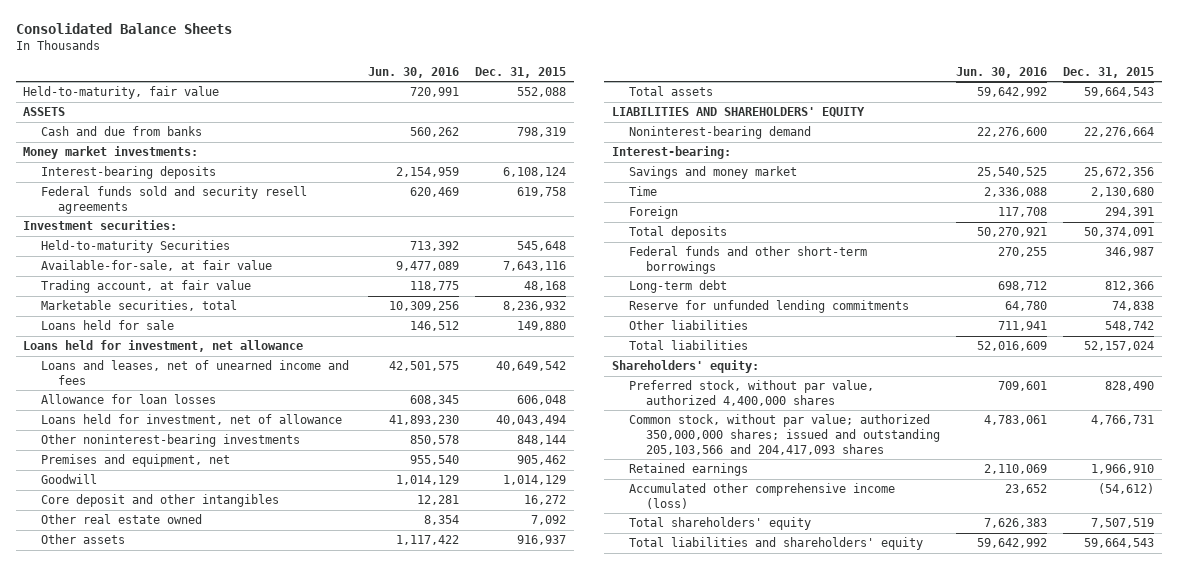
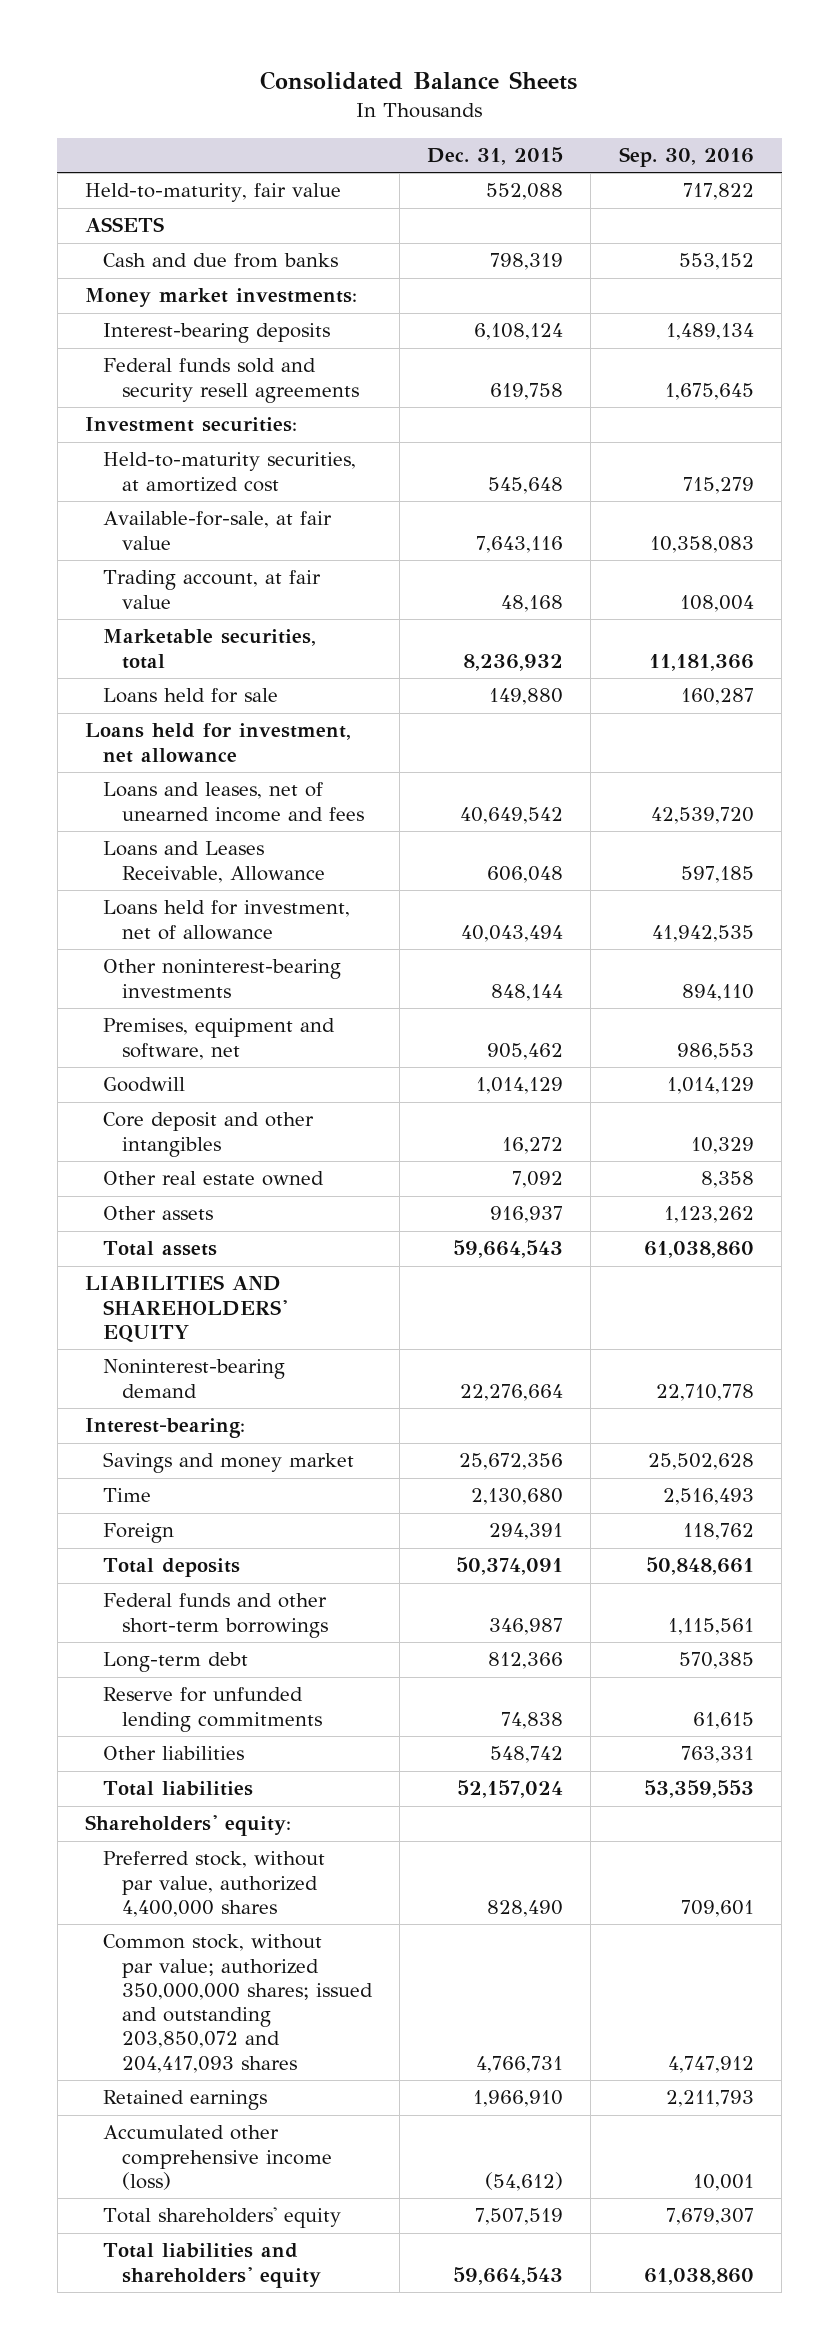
[368,66,460,78] Jun. 30, 2016 -> none
none -> [618,147,754,168] Sep. 30, 2016
[40,240,230,254] Held-to-maturity Securities -> [103,452,357,492] Held-to-maturity securities, at amortized cost
[40,394,216,405] Allowance for loan losses -> [103,841,325,883] Loans and Leases Receivable, Allowance
[40,454,230,468] Premises and equipment, net -> [103,1018,336,1060] Premises, equipment and software, net
[628,414,941,455] Common stock, without par value; authorized 350,000,000 shares; issued and outstanding 205,103,566 and 204,417,093 shares -> [103,1934,373,2073] Common stock, without par value; authorized 350,000,000 shares; issued and outstanding 203,850,072 and 204,417,093 shares

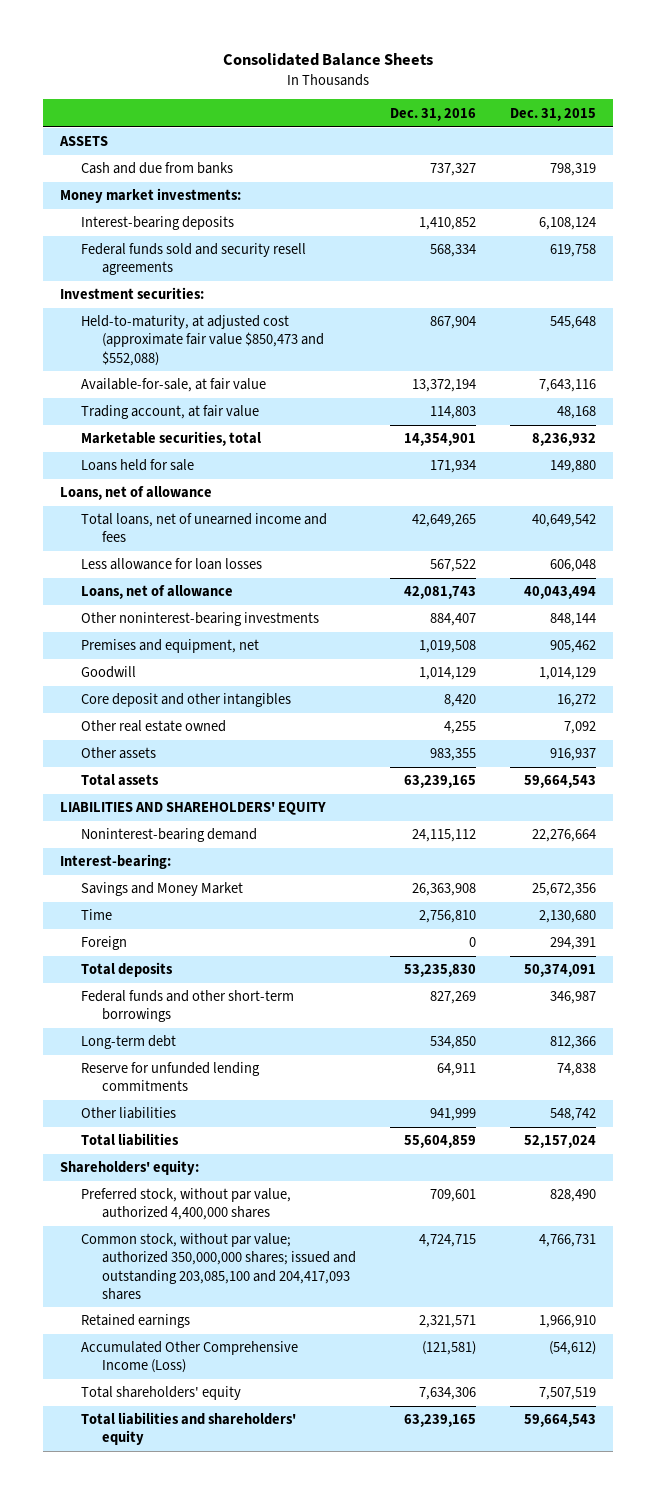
[618,147,754,168] Sep. 30, 2016 -> none
none -> [390,107,477,121] Dec. 31, 2016
[84,183,341,203] Held-to-maturity, fair value -> none
[103,452,357,492] Held-to-maturity securities, at amortized cost -> [80,315,324,366] Held-to-maturity, at adjusted cost (approximate fair value $850,473 and $552,088)
[84,723,351,763] Loans held for investment, net allowance -> [59,486,212,501] Loans, net of allowance
[103,782,364,822] Loans and leases, net of unearned income and fees -> [80,513,327,543] Total loans, net of unearned income and fees
[103,841,325,883] Loans and Leases Receivable, Allowance -> [80,558,262,571] Less allowance for loan losses
[103,900,351,940] Loans held for investment, net of allowance -> [80,585,233,600] Loans, net of allowance
[103,1018,336,1060] Premises, equipment and software, net -> [80,639,259,654] Premises and equipment, net
[103,1452,355,1474] Savings and money market -> [80,882,243,897] Savings and Money Market
[103,1934,373,2073] Common stock, without par value; authorized 350,000,000 shares; issued and outstanding 203,850,072 and 204,417,093 shares -> [80,1233,356,1300] Common stock, without par value; authorized 350,000,000 shares; issued and outstanding 203,085,100 and 204,417,093 shares
[103,2125,332,2190] Accumulated other comprehensive income (loss) -> [80,1341,298,1374] Accumulated Other Comprehensive Income (Loss)

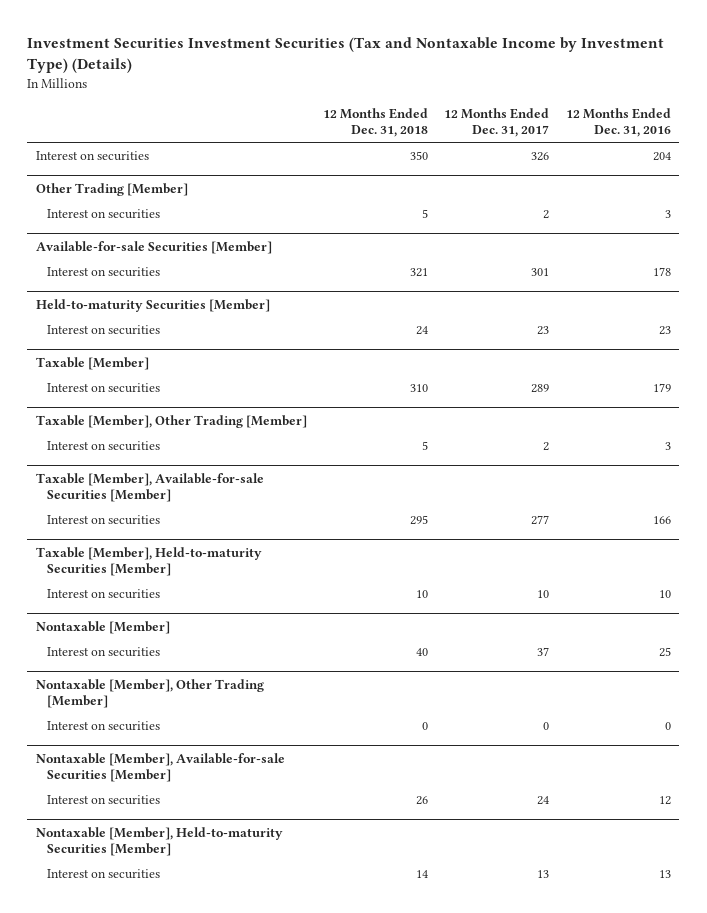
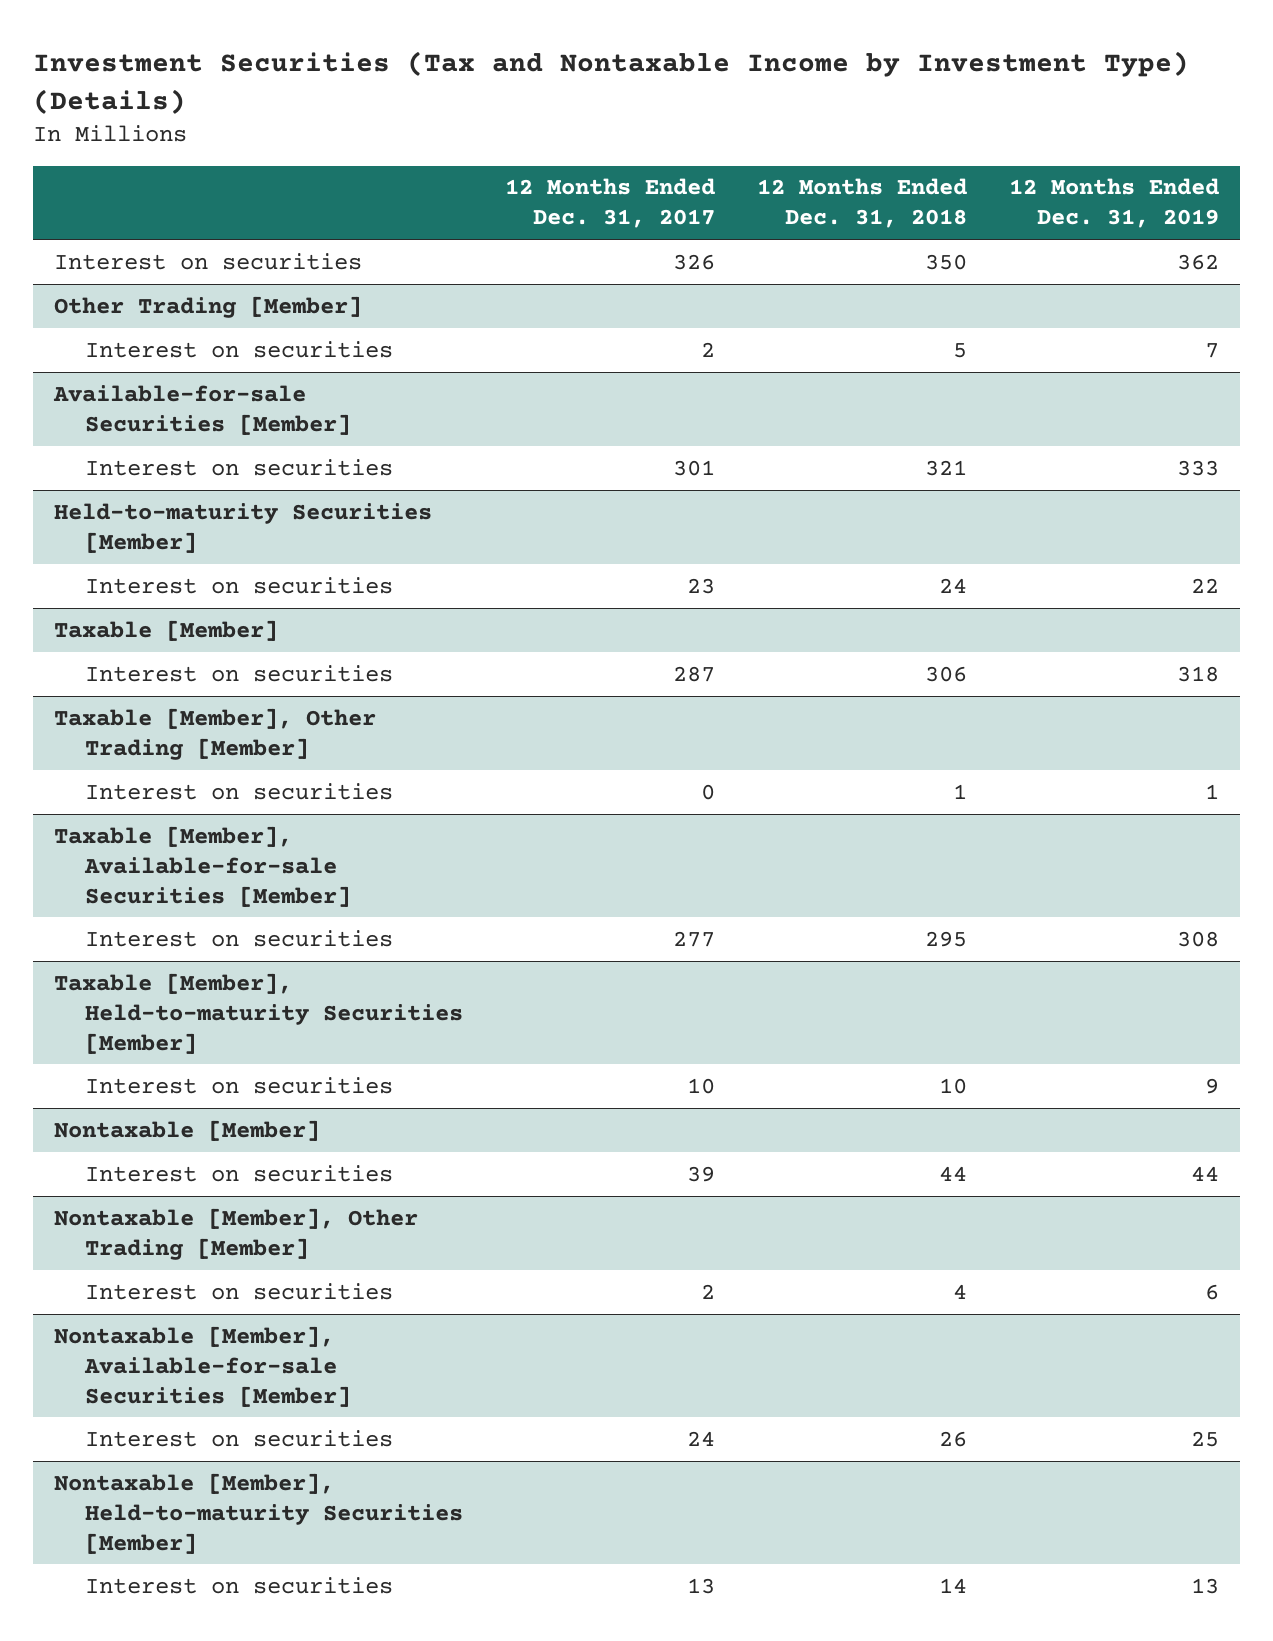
[27,37,665,74] Investment Securities Investment Securities (Tax and Nontaxable Income by Investment Type) (Details) -> [33,51,1190,114] Investment Securities (Tax and Nontaxable Income by Investment Type) (Details)
[565,108,671,138] 12 Months Ended Dec. 31, 2016 -> none
none -> [1008,178,1219,229] 12 Months Ended Dec. 31, 2019
[410,384,429,393] 310 -> [924,665,967,682] 306
[531,384,550,394] 289 -> [672,665,715,682] 287
[422,441,429,451] 5 -> [952,783,967,799] 1
[543,442,550,452] 2 -> [700,783,715,800] 0
[416,648,429,657] 40 -> [938,1165,967,1181] 44
[537,647,550,657] 37 -> [686,1165,715,1182] 39
[422,722,429,731] 0 -> [952,1283,967,1299] 4
[543,722,550,731] 0 -> [700,1283,715,1299] 2

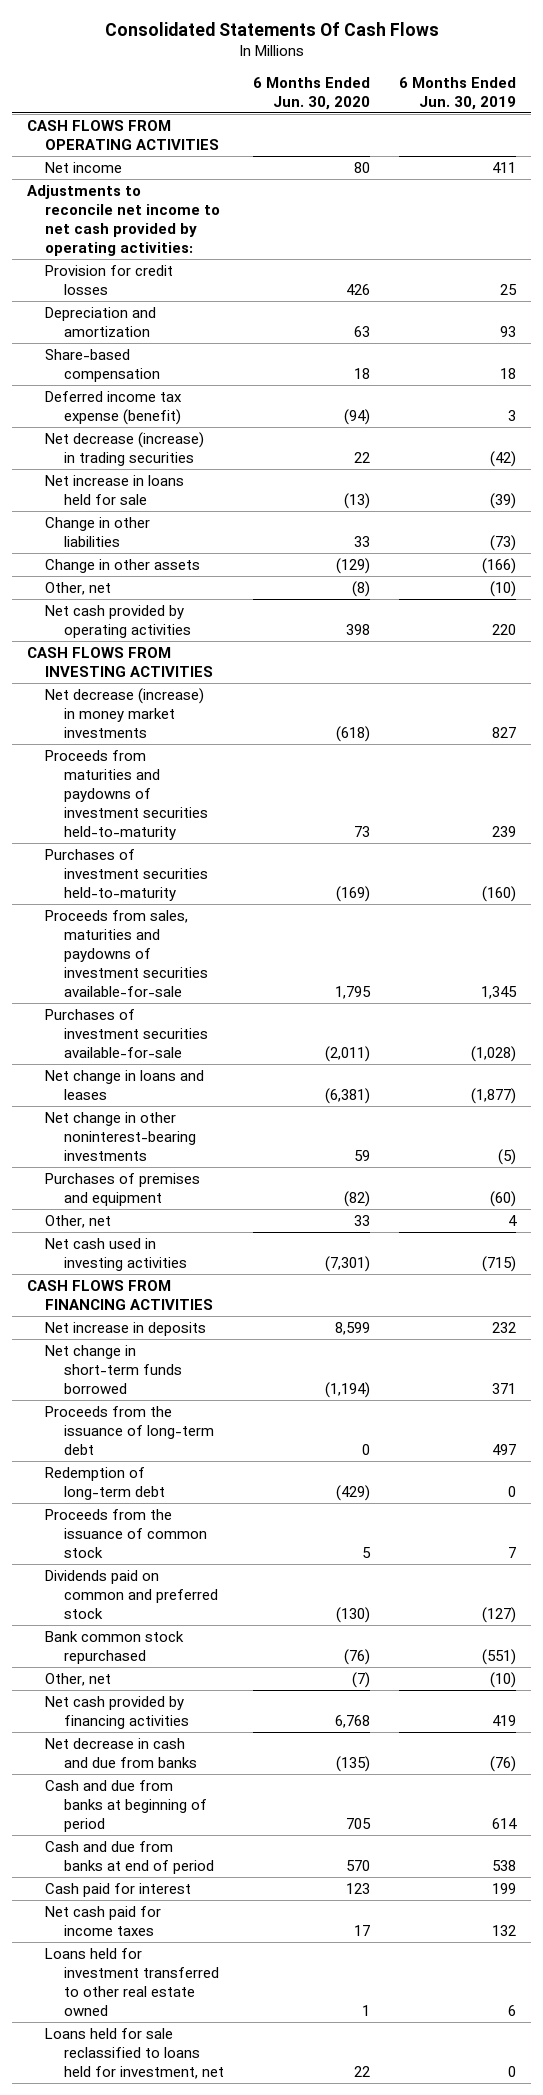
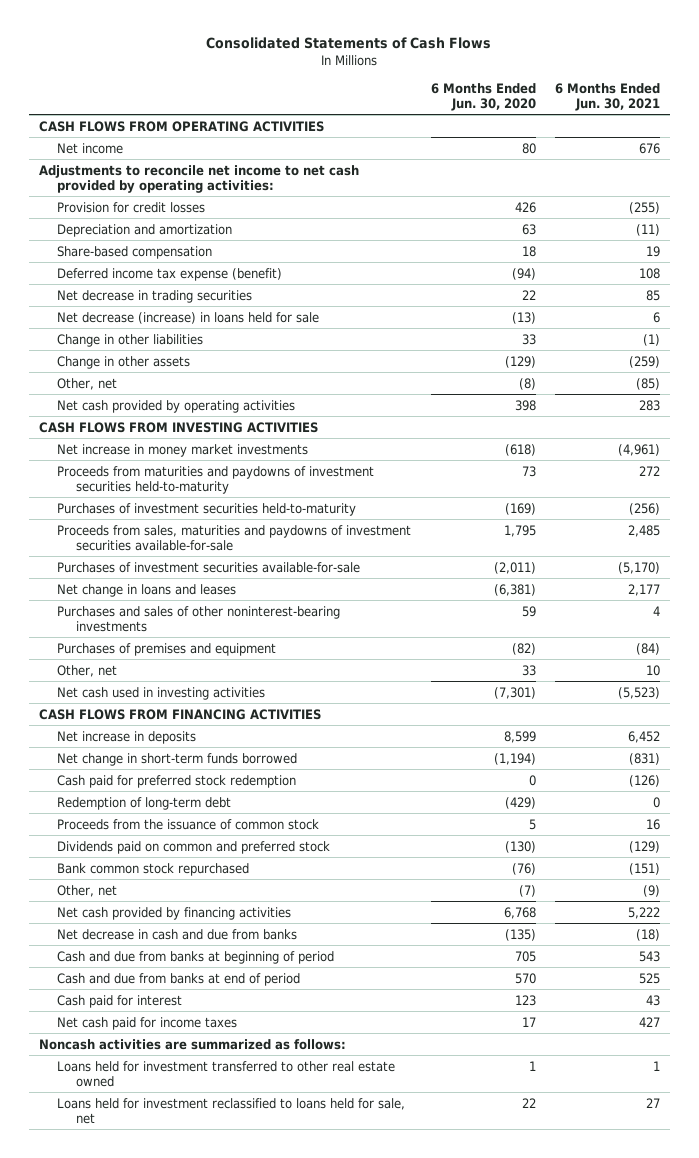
[104,21,439,36] Consolidated Statements Of Cash Flows -> [206,37,492,50] Consolidated Statements of Cash Flows
[399,76,517,110] 6 Months Ended Jun. 30, 2019 -> none
none -> [554,82,660,111] 6 Months Ended Jun. 30, 2021
[45,431,205,466] Net decrease (increase) in trading securities -> [57,289,253,303] Net decrease in trading securities
[45,474,185,505] Net increase in loans held for sale -> [57,311,320,324] Net decrease (increase) in loans held for sale
[45,687,205,738] Net decrease (increase) in money market investments -> [57,443,309,457] Net increase in money market investments
[45,1111,196,1161] Net change in other noninterest-bearing investments -> [57,605,341,632] Purchases and sales of other noninterest-bearing investments
[45,1405,214,1455] Proceeds from the issuance of long-term debt -> none
none -> [57,774,297,788] Cash paid for preferred stock redemption
none -> [38,1038,346,1050] Noncash activities are summarized as follows:
[45,2027,224,2079] Loans held for sale reclassified to loans held for investment, net -> [57,1097,406,1124] Loans held for investment reclassified to loans held for sale, net

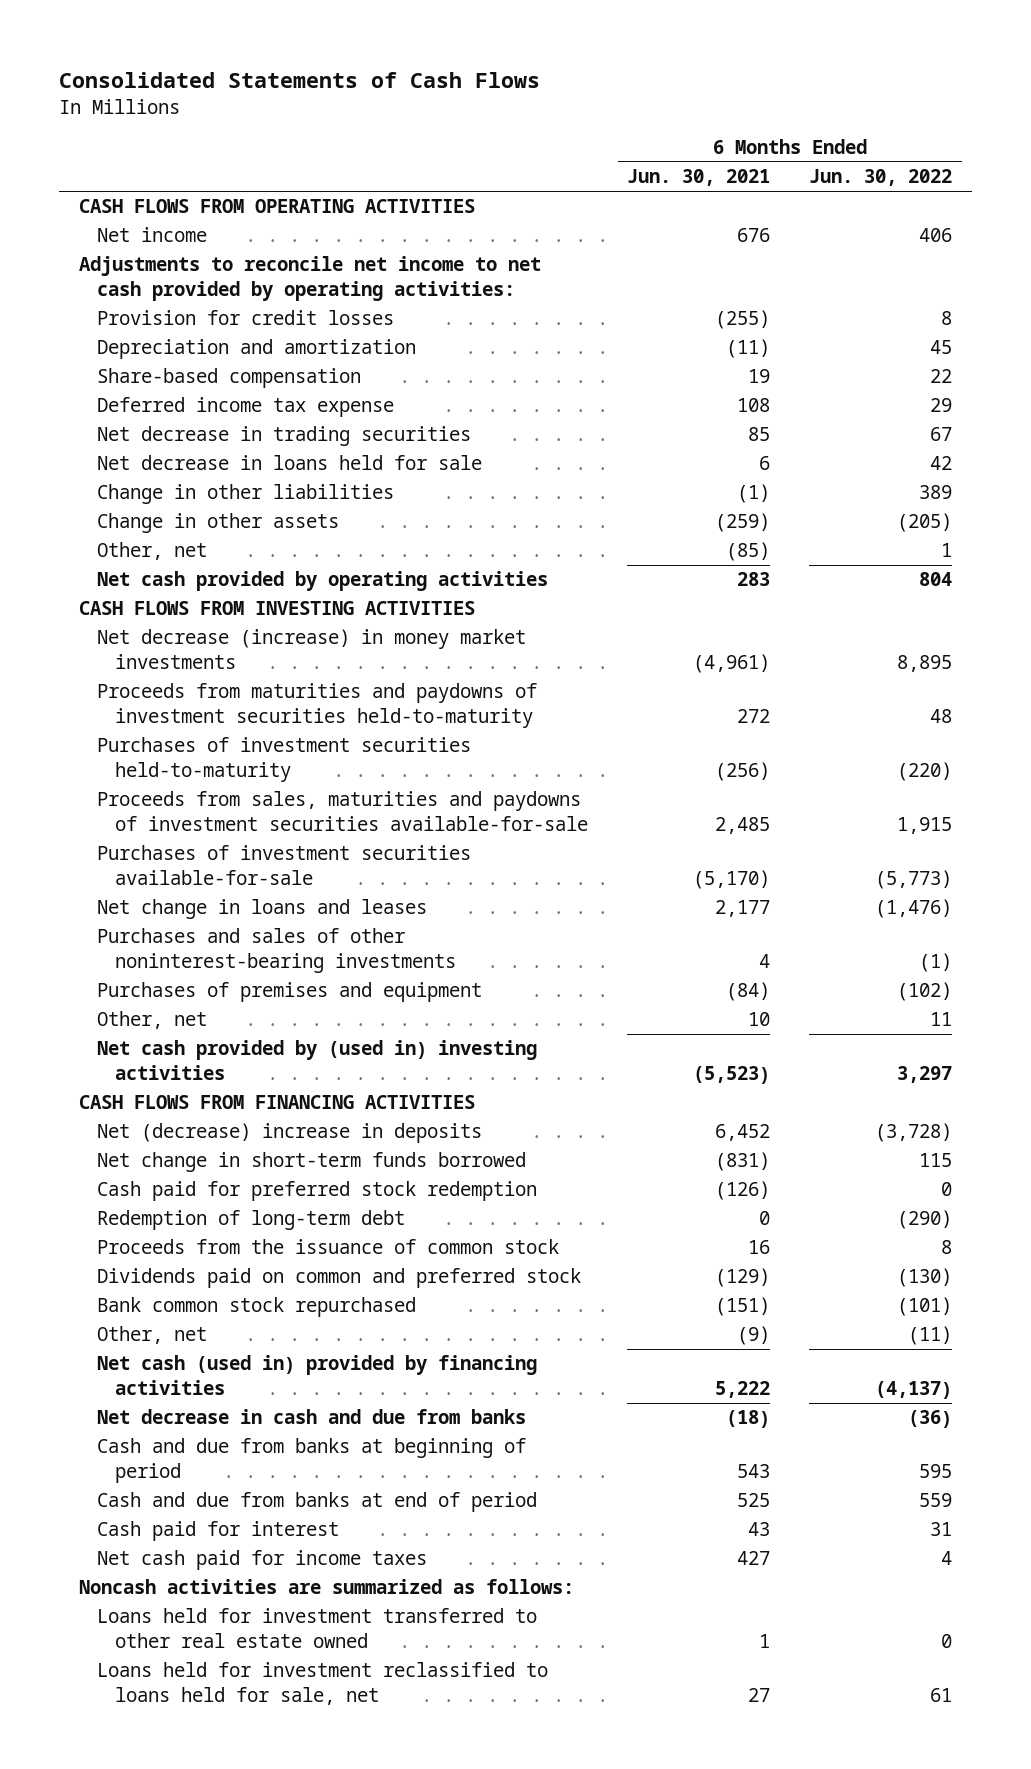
[430,82,536,111] 6 Months Ended Jun. 30, 2020 -> none
none -> [809,169,953,187] Jun. 30, 2022
[57,267,283,281] Deferred income tax expense (benefit) -> [96,397,394,418] Deferred income tax expense
[57,311,320,324] Net decrease (increase) in loans held for sale -> [96,455,482,471] Net decrease in loans held for sale
[57,443,309,457] Net increase in money market investments -> [96,629,526,669] Net decrease (increase) in money market investments
[57,686,266,700] Net cash used in investing activities -> [96,1040,537,1080] Net cash provided by (used in) investing activities
[57,730,197,744] Net increase in deposits -> [96,1123,482,1144] Net (decrease) increase in deposits
[57,906,292,920] Net cash provided by financing activities -> [96,1355,537,1395] Net cash (used in) provided by financing activities

